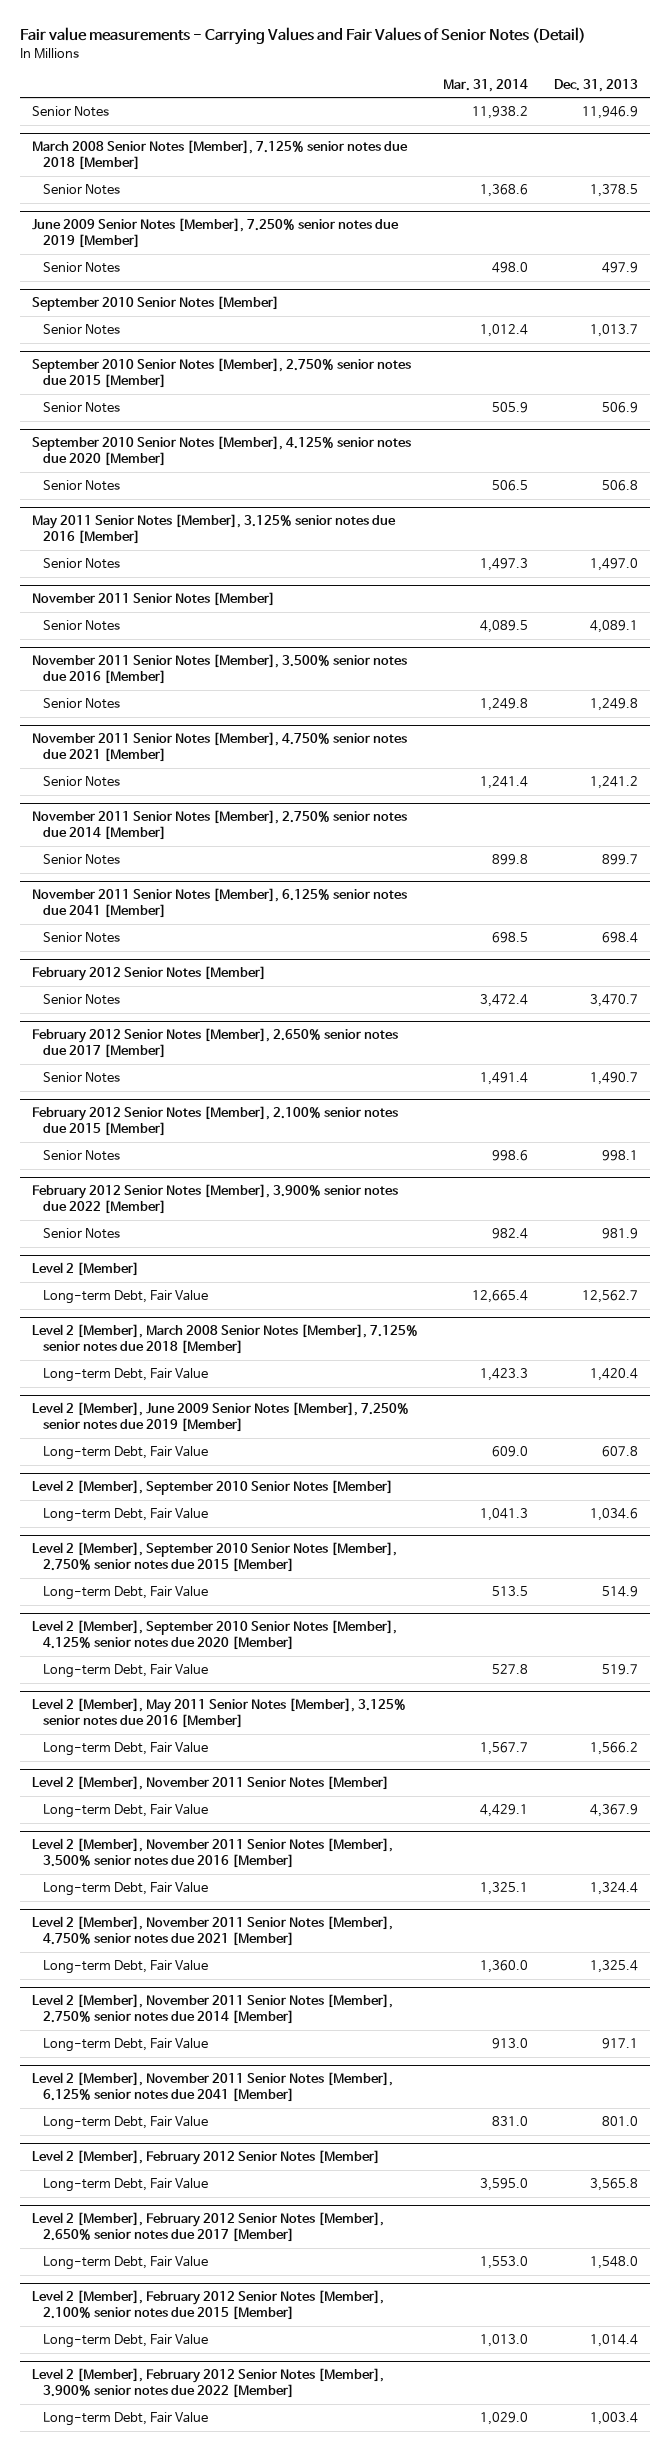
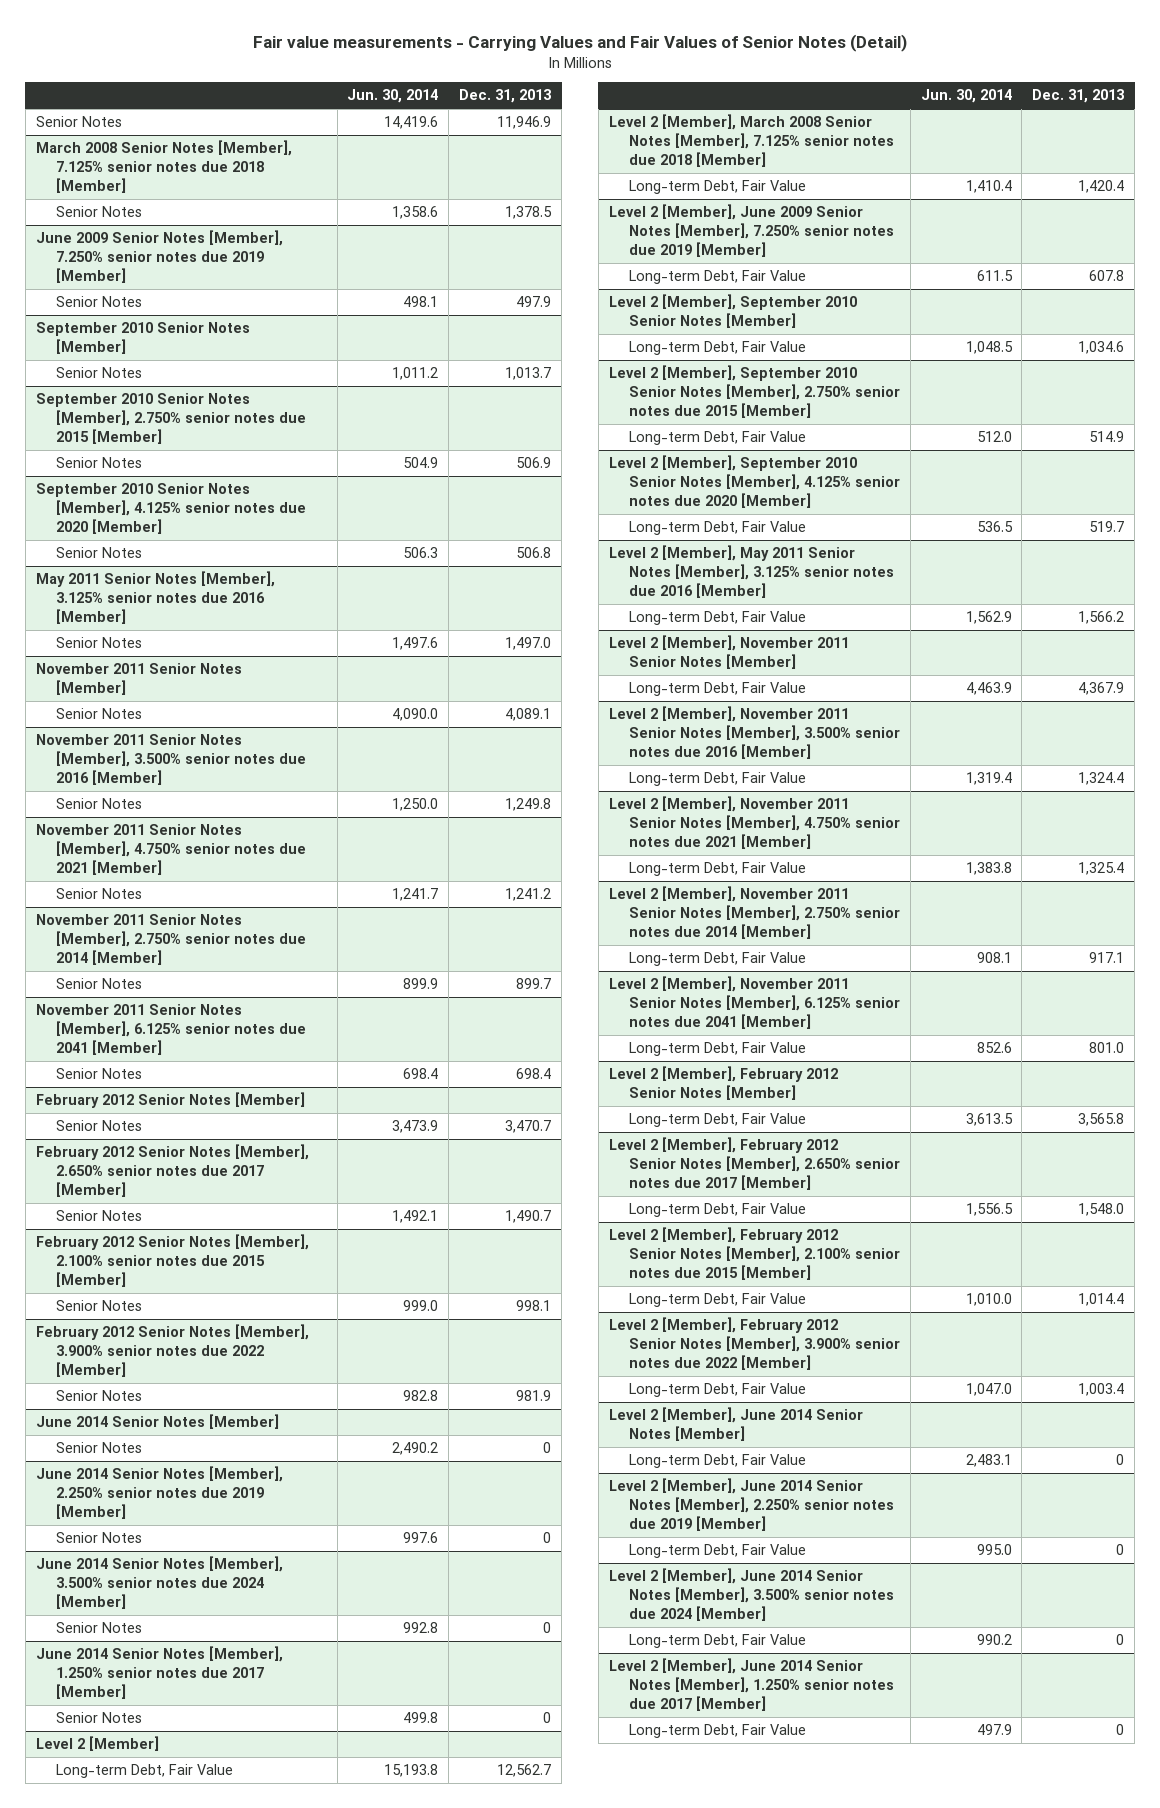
[443,78,529,92] Mar. 31, 2014 -> none
none -> [347,89,439,104] Jun. 30, 2014
none -> [35,1414,279,1430] June 2014 Senior Notes [Member]
none -> [55,1442,142,1454] Senior Notes
none -> [35,1466,283,1519] June 2014 Senior Notes [Member], 2.250% senior notes due 2019 [Member]
none -> [55,1532,142,1544] Senior Notes
none -> [35,1556,283,1609] June 2014 Senior Notes [Member], 3.500% senior notes due 2024 [Member]
none -> [55,1622,142,1634] Senior Notes
none -> [35,1646,283,1699] June 2014 Senior Notes [Member], 1.250% senior notes due 2017 [Member]
none -> [55,1712,142,1724] Senior Notes
none -> [608,1407,863,1442] Level 2 [Member], June 2014 Senior Notes [Member]
none -> [628,1454,806,1469] Long-term Debt, Fair Value
none -> [608,1478,894,1531] Level 2 [Member], June 2014 Senior Notes [Member], 2.250% senior notes due 2019 [Member]
none -> [628,1544,806,1559] Long-term Debt, Fair Value
none -> [608,1568,894,1621] Level 2 [Member], June 2014 Senior Notes [Member], 3.500% senior notes due 2024 [Member]
none -> [628,1634,806,1649] Long-term Debt, Fair Value
none -> [608,1658,894,1711] Level 2 [Member], June 2014 Senior Notes [Member], 1.250% senior notes due 2017 [Member]
none -> [628,1724,806,1739] Long-term Debt, Fair Value

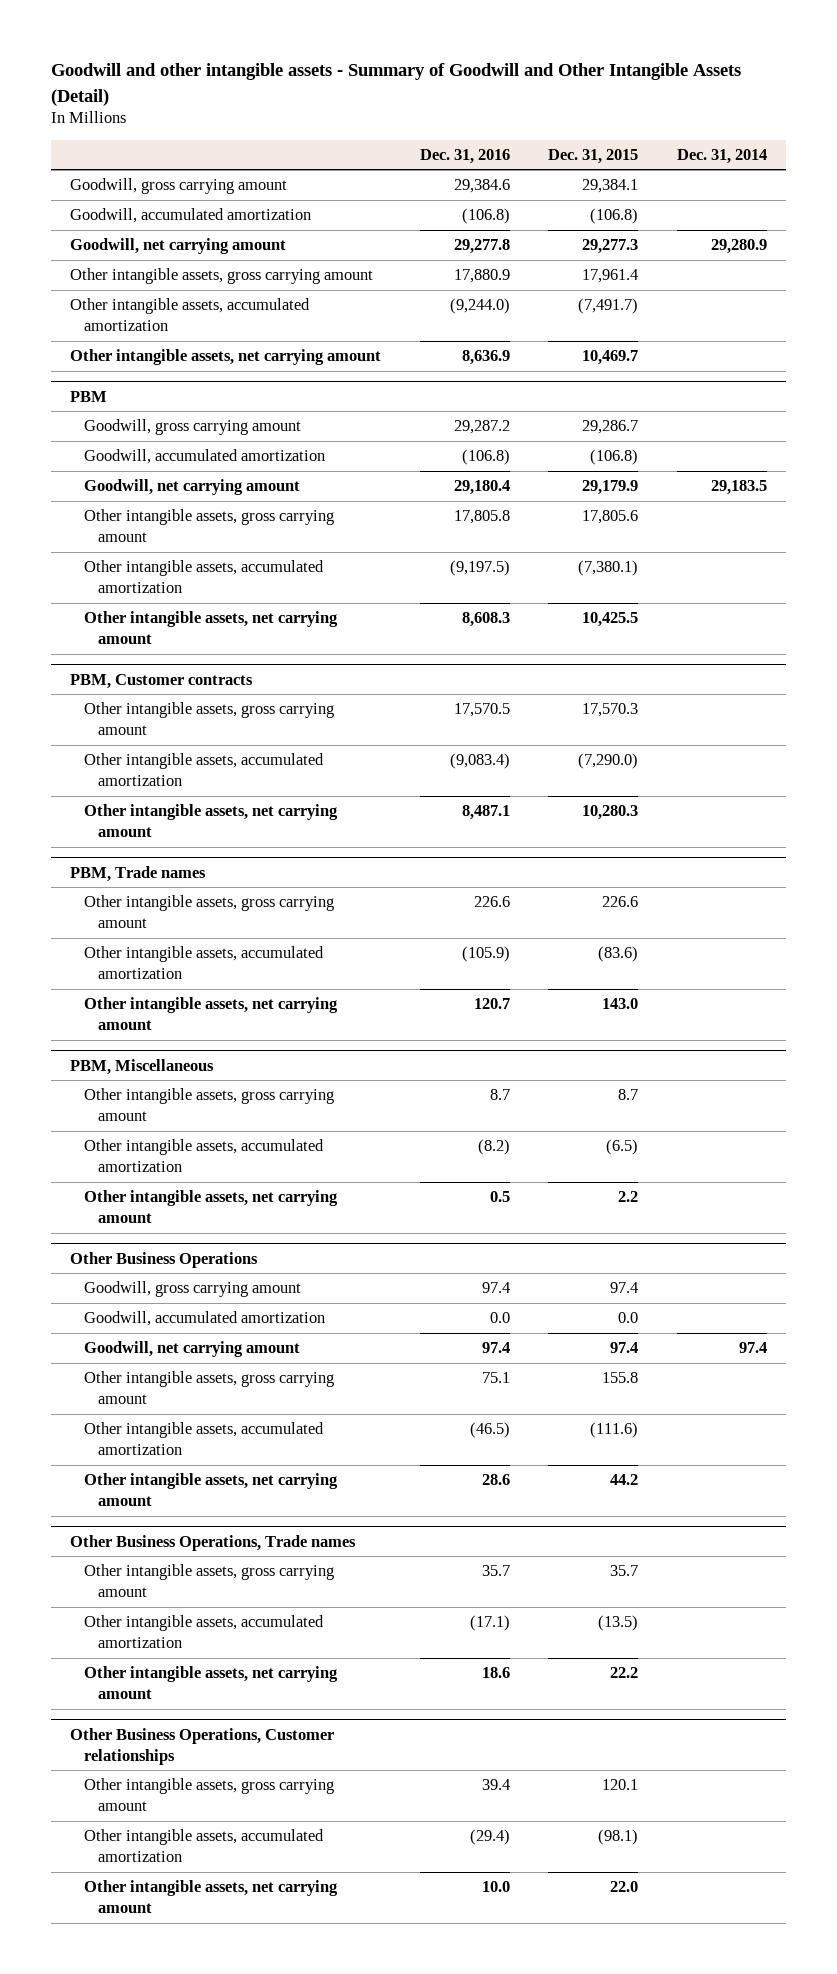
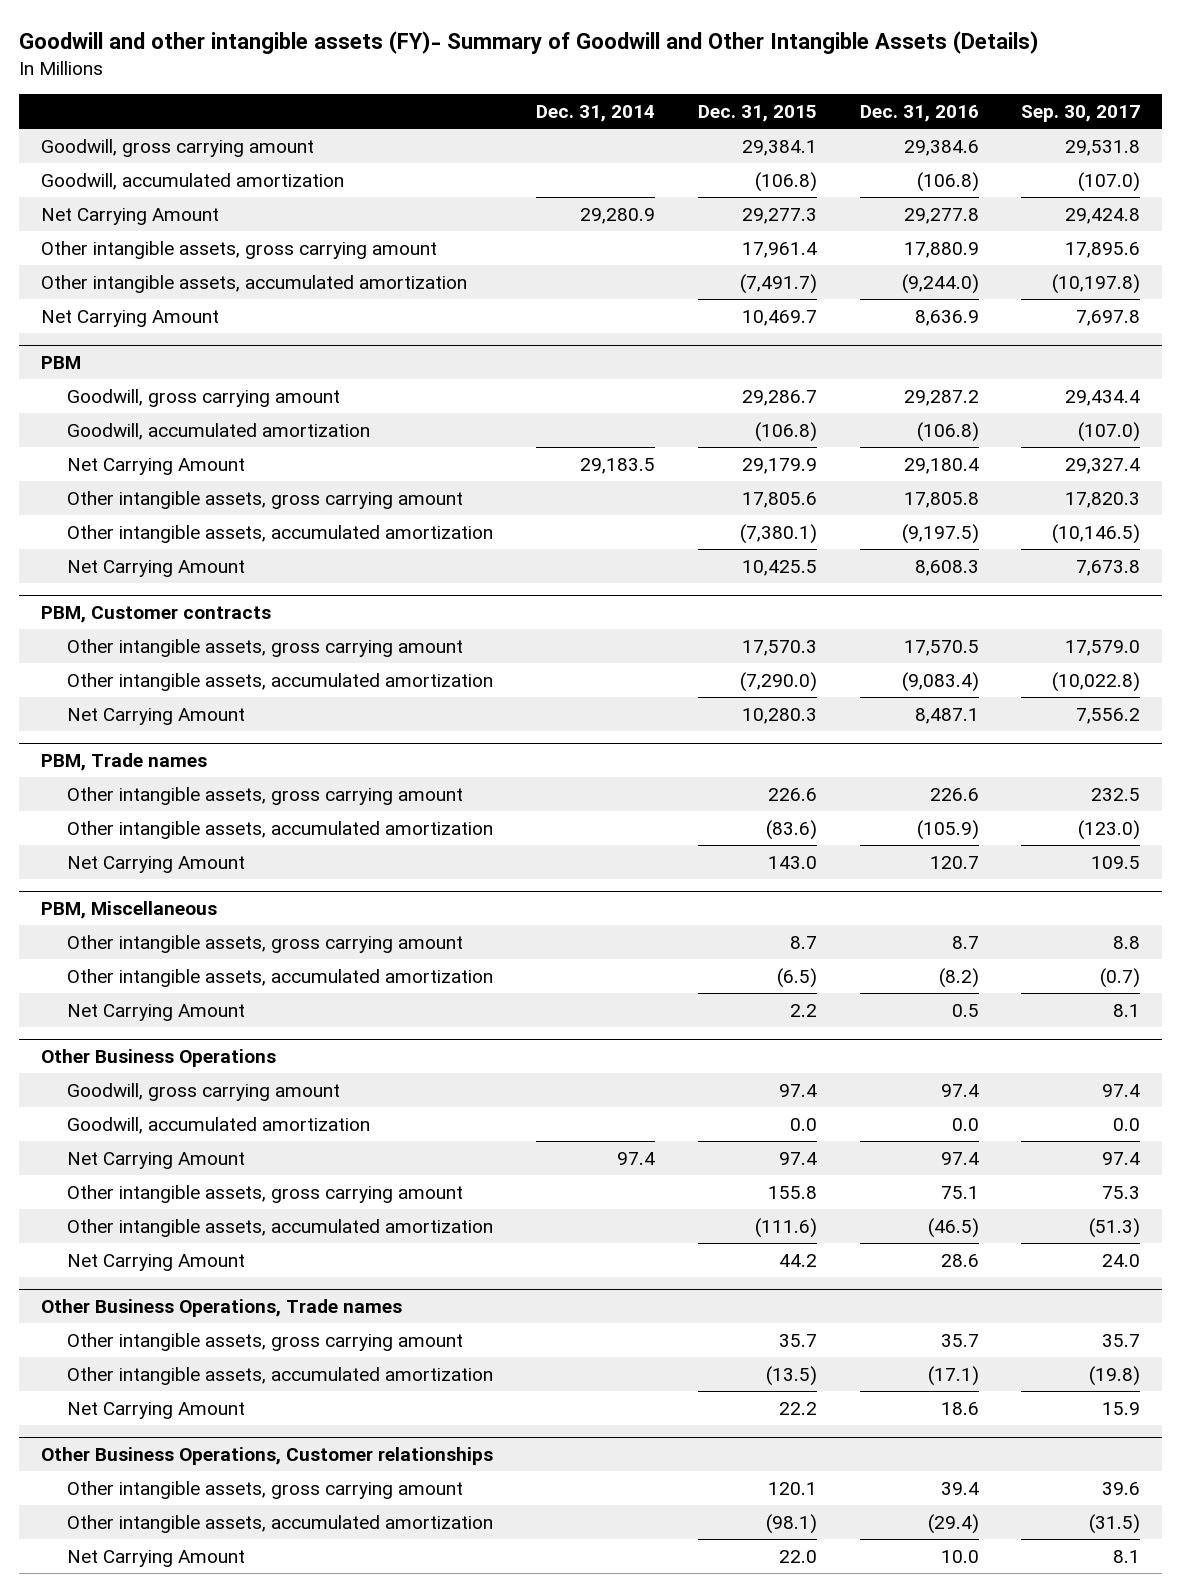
[50,63,741,106] Goodwill and other intangible assets - Summary of Goodwill and Other Intangible Assets (Detail) -> [19,31,1040,55] Goodwill and other intangible assets (FY)- Summary of Goodwill and Other Intangible Assets (Details)
none -> [1021,105,1141,123] Sep. 30, 2017
[70,238,287,255] Goodwill, net carrying amount -> [40,207,219,225] Net Carrying Amount
[70,349,382,366] Other intangible assets, net carrying amount -> [40,309,219,327] Net Carrying Amount
[83,479,300,496] Goodwill, net carrying amount -> [66,457,245,475] Net Carrying Amount
[83,611,338,645] Other intangible assets, net carrying amount -> [66,559,245,577] Net Carrying Amount
[83,804,338,838] Other intangible assets, net carrying amount -> [66,707,245,725] Net Carrying Amount
[83,997,338,1031] Other intangible assets, net carrying amount -> [66,855,245,873] Net Carrying Amount
[83,1190,338,1224] Other intangible assets, net carrying amount -> [66,1003,245,1021] Net Carrying Amount
[83,1341,300,1358] Goodwill, net carrying amount -> [66,1151,245,1169] Net Carrying Amount
[83,1473,338,1507] Other intangible assets, net carrying amount -> [66,1253,245,1271] Net Carrying Amount
[83,1666,338,1700] Other intangible assets, net carrying amount -> [66,1401,245,1419] Net Carrying Amount
[83,1880,338,1914] Other intangible assets, net carrying amount -> [66,1549,245,1567] Net Carrying Amount

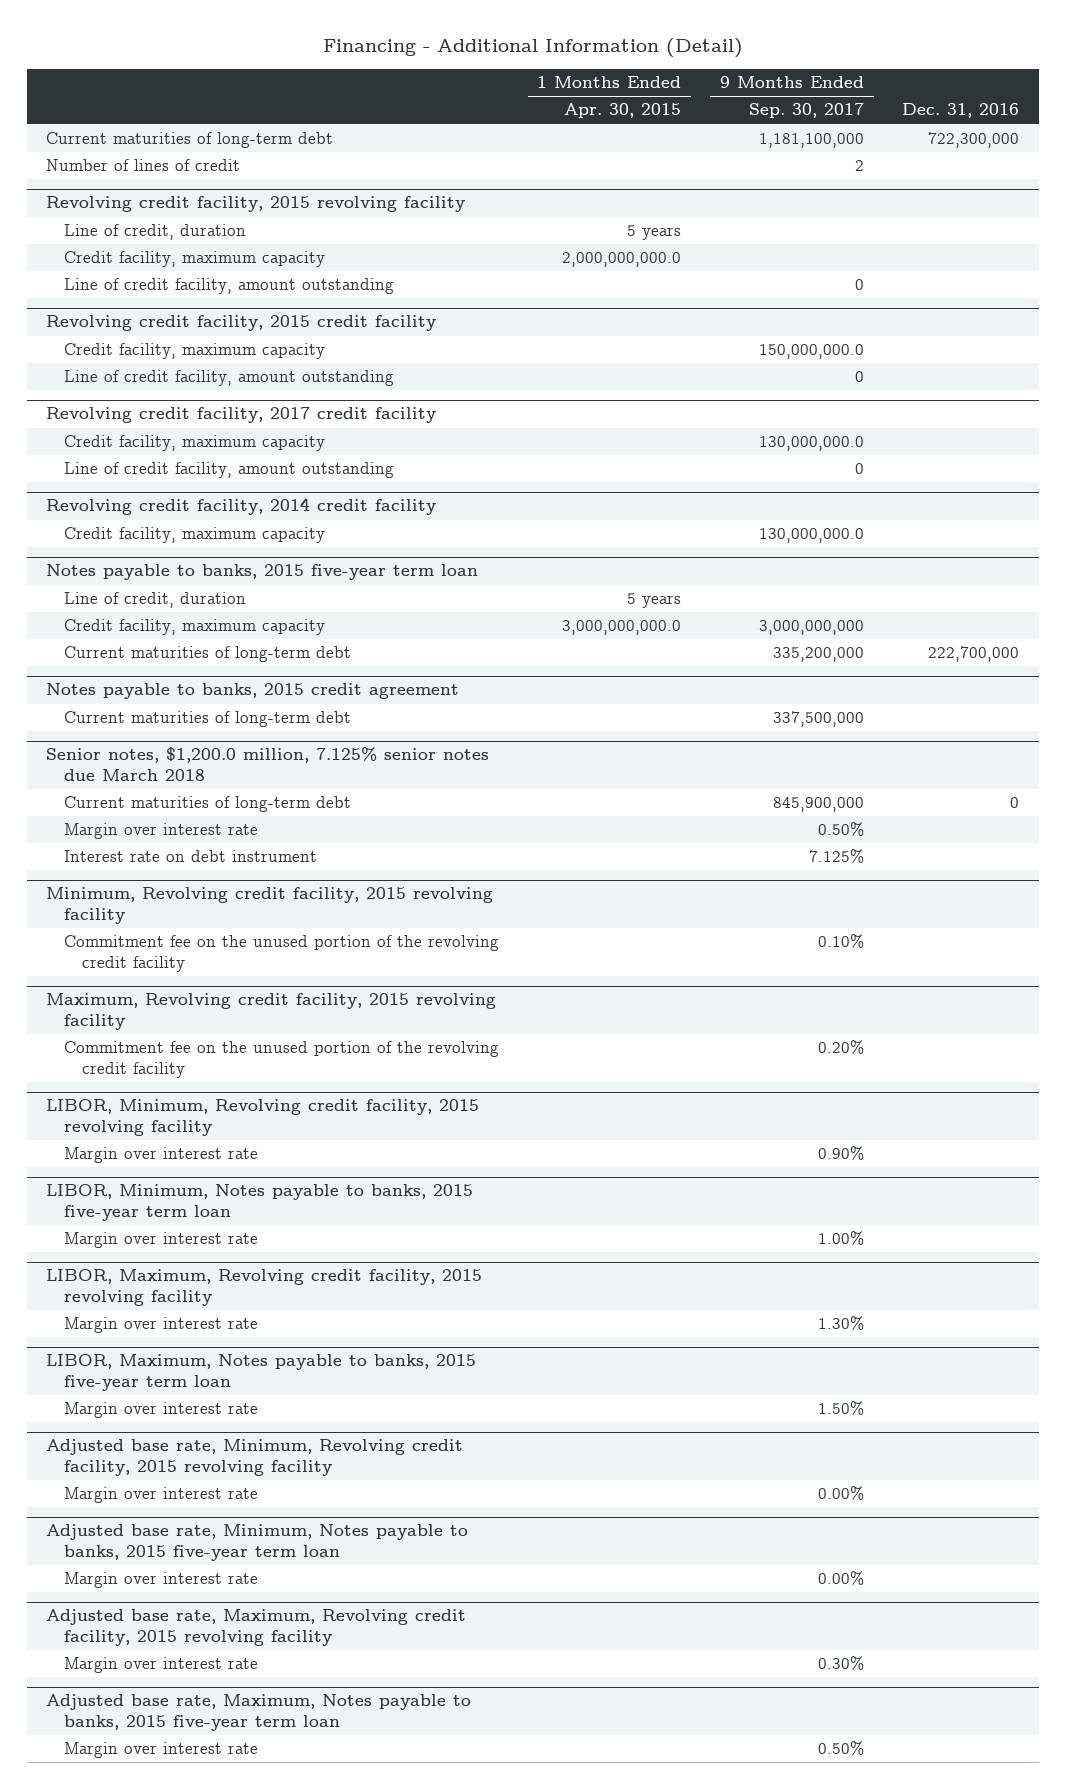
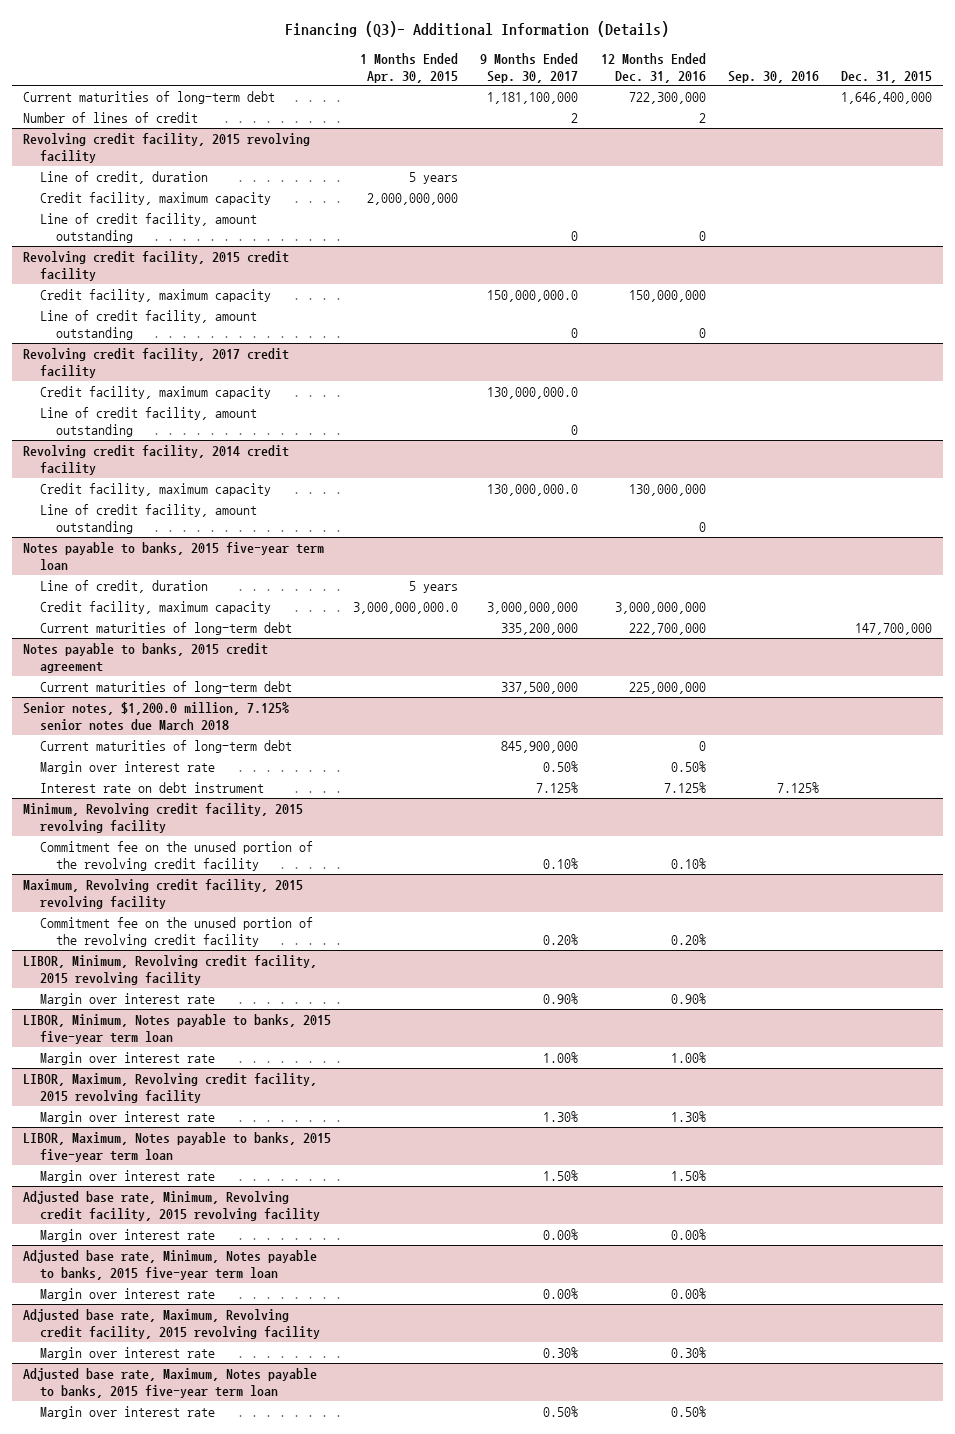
[322,38,743,59] Financing - Additional Information (Detail) -> [285,20,670,37] Financing (Q3)- Additional Information (Details)
[902,103,1020,119] Dec. 31, 2016 -> none
none -> [600,52,706,83] 12 Months Ended Dec. 31, 2016
none -> [727,70,819,83] Sep. 30, 2016
none -> [840,70,932,83] Dec. 31, 2015
[562,252,682,268] 2,000,000,000.0 -> [367,192,459,205] 2,000,000,000
none -> [39,503,257,534] Line of credit facility, amount outstanding

